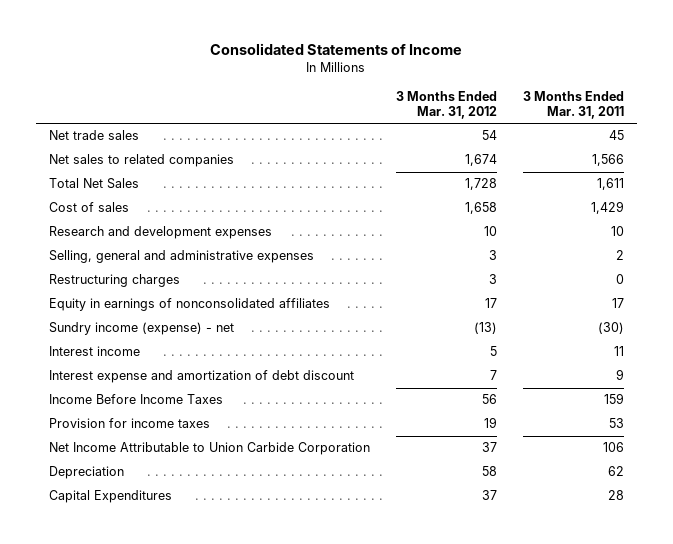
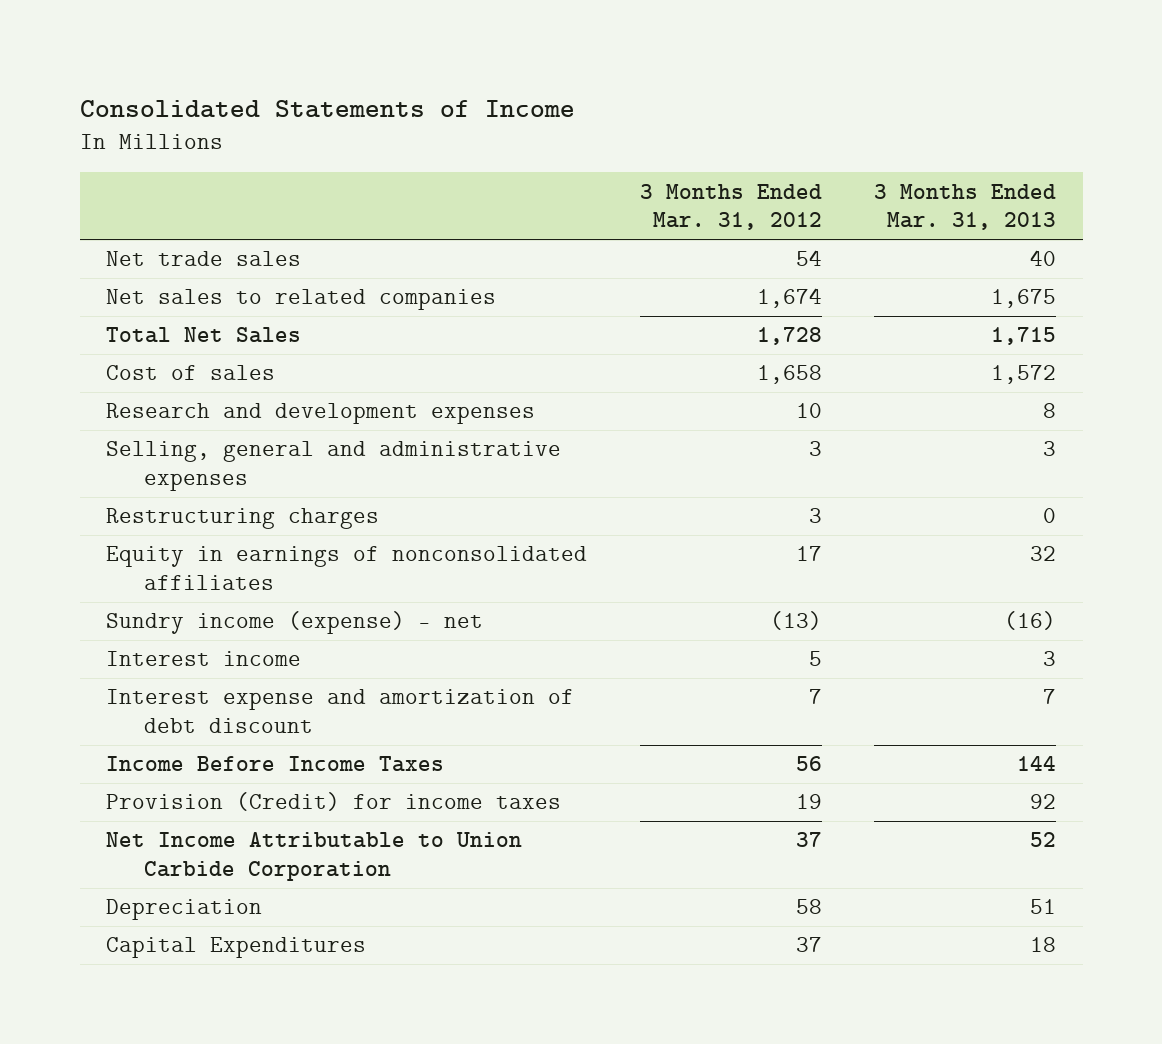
[522,90,624,120] 3 Months Ended Mar. 31, 2011 -> none
none -> [874,183,1057,231] 3 Months Ended Mar. 31, 2013
[48,418,210,429] Provision for income taxes -> [105,792,561,812] Provision (Credit) for income taxes

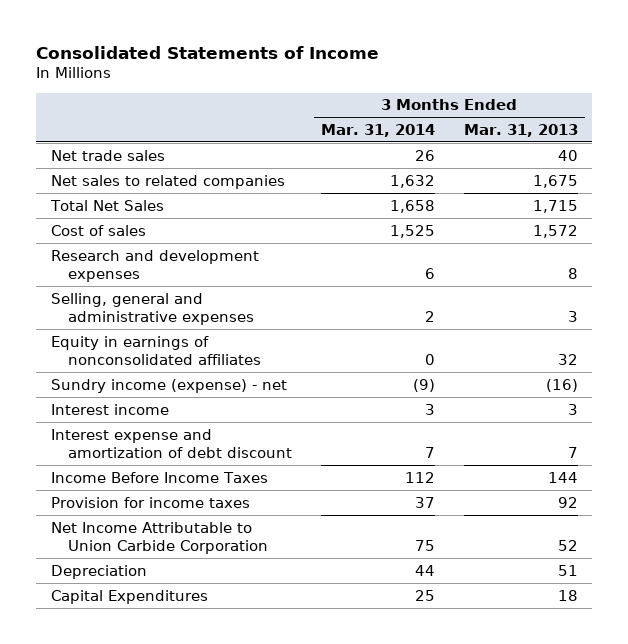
[639,183,822,231] 3 Months Ended Mar. 31, 2012 -> none
none -> [320,123,435,137] Mar. 31, 2014
[105,508,379,530] Restructuring charges -> none
[105,792,561,812] Provision (Credit) for income taxes -> [50,496,250,508] Provision for income taxes

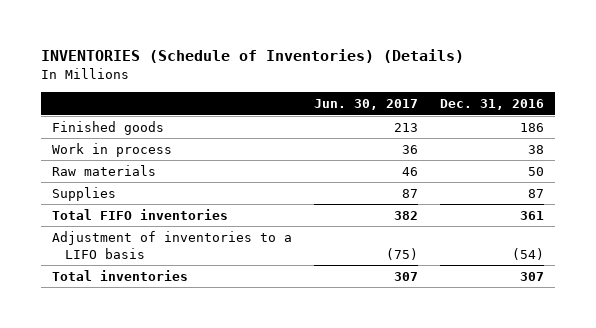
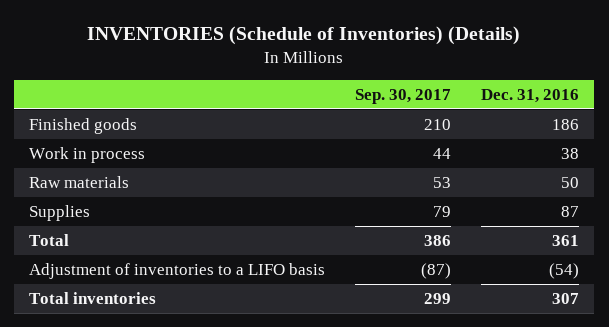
[314,99,419,111] Jun. 30, 2017 -> none
none -> [355,88,452,104] Sep. 30, 2017
[52,208,229,220] Total FIFO inventories -> [29,233,70,246] Total

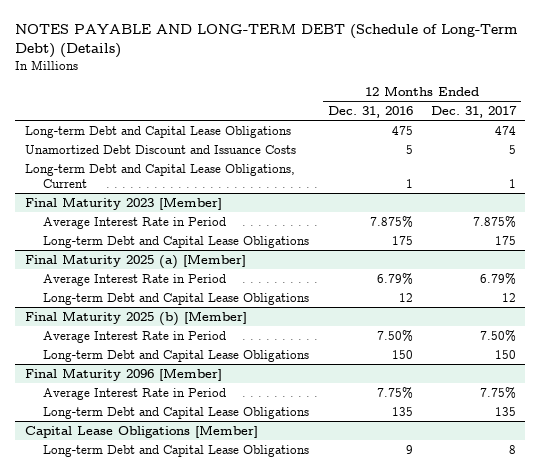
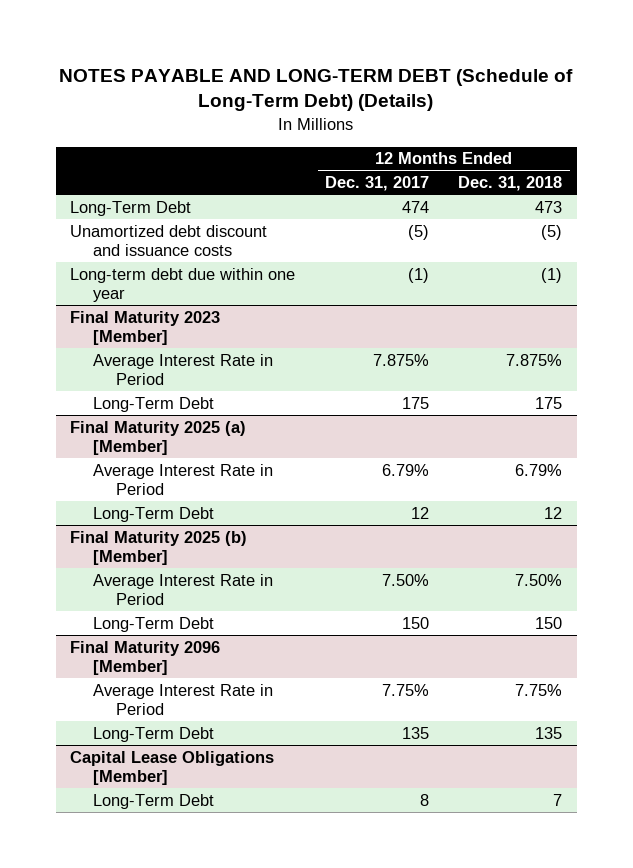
[327,106,413,119] Dec. 31, 2016 -> none
none -> [458,175,563,191] Dec. 31, 2018
[24,125,291,138] Long-term Debt and Capital Lease Obligations -> [70,200,192,216] Long-Term Debt
[24,144,296,154] Unamortized Debt Discount and Issuance Costs -> [70,224,268,257] Unamortized debt discount and issuance costs
[509,144,517,154] 5 -> [407,224,429,240] (5)
[24,163,295,189] Long-term Debt and Capital Lease Obligations, Current -> [70,267,296,303] Long-term debt due within one year
[509,179,517,189] 1 -> [407,267,429,283] (1)
[43,235,310,248] Long-term Debt and Capital Lease Obligations -> [93,396,215,412] Long-Term Debt
[43,292,310,305] Long-term Debt and Capital Lease Obligations -> [93,506,215,522] Long-Term Debt
[43,349,310,362] Long-term Debt and Capital Lease Obligations -> [93,616,215,632] Long-Term Debt
[43,406,310,419] Long-term Debt and Capital Lease Obligations -> [93,726,215,742] Long-Term Debt
[43,444,310,457] Long-term Debt and Capital Lease Obligations -> [93,793,215,809] Long-Term Debt

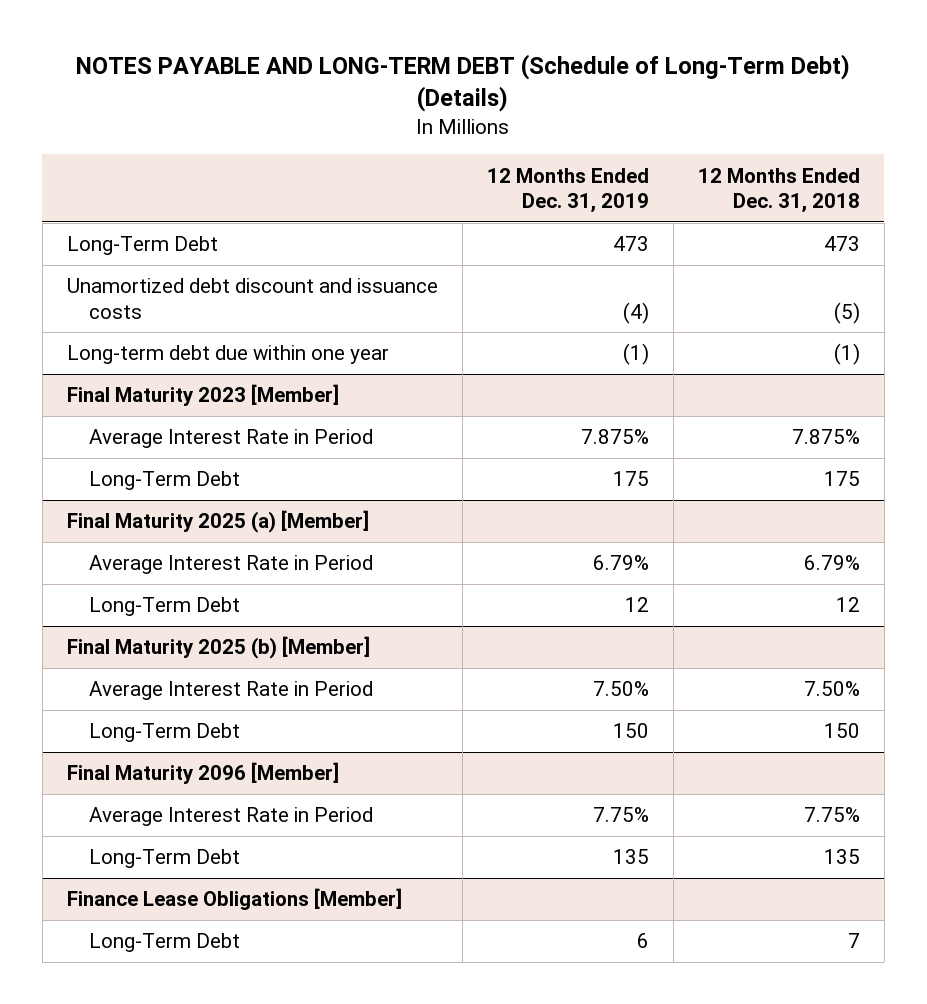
[324,175,429,191] Dec. 31, 2017 -> none
none -> [486,167,649,214] 12 Months Ended Dec. 31, 2019
[70,750,275,786] Capital Lease Obligations [Member] -> [66,888,402,911] Finance Lease Obligations [Member]

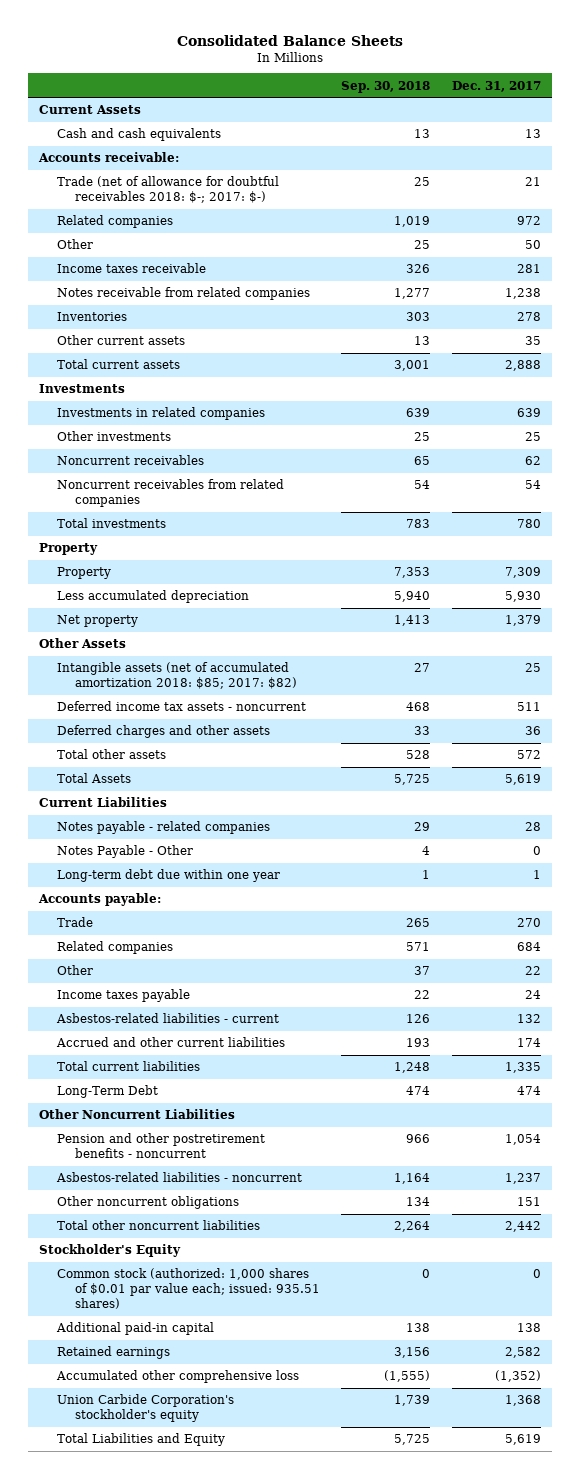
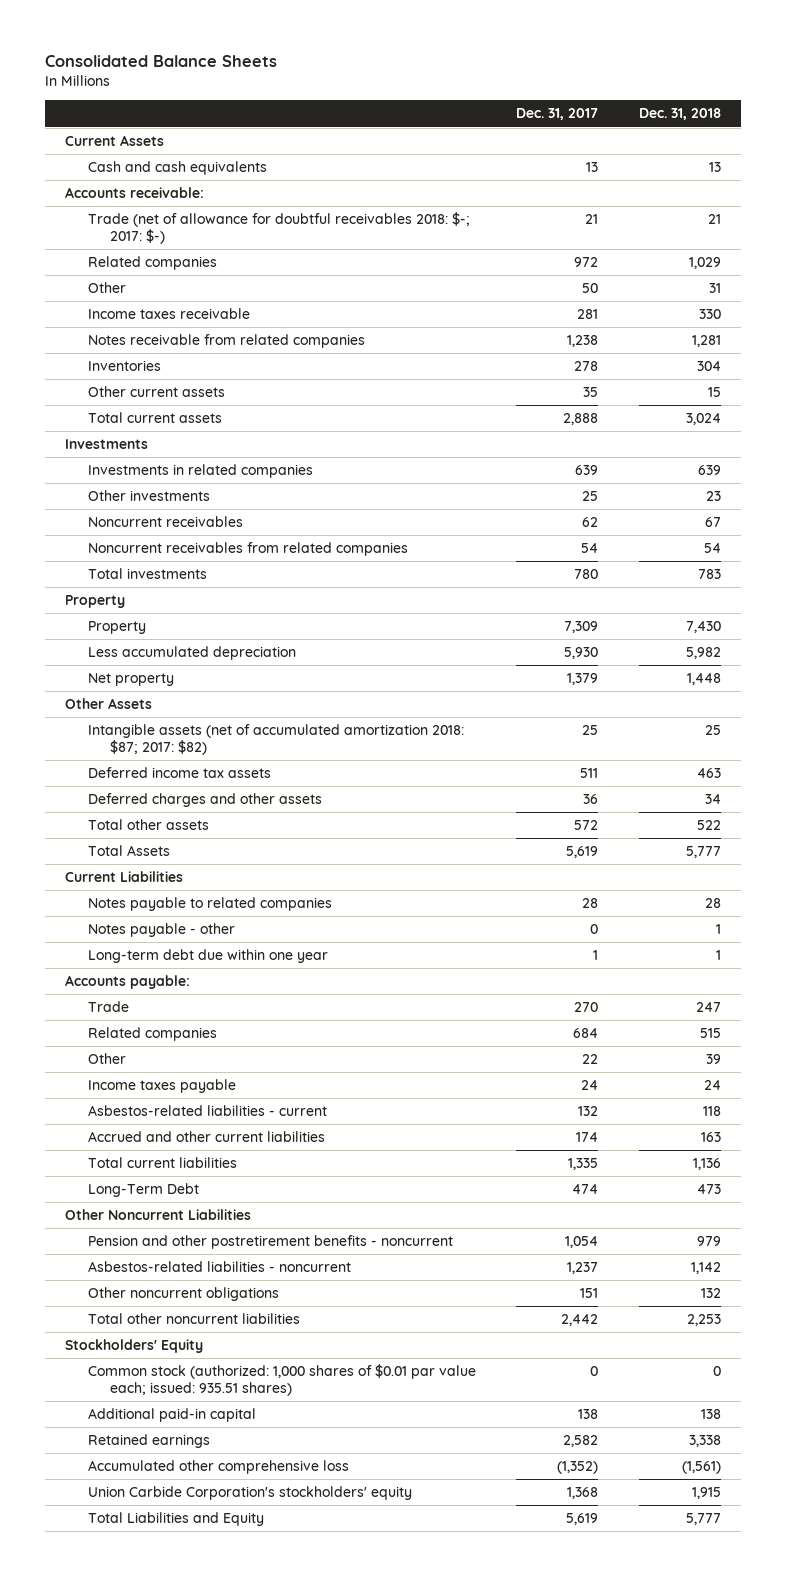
[341,80,431,93] Sep. 30, 2018 -> none
none -> [638,108,721,121] Dec. 31, 2018
[56,662,297,690] Intangible assets (net of accumulated amortization 2018: $85; 2017: $82) -> [87,724,464,756] Intangible assets (net of accumulated amortization 2018: $87; 2017: $82)
[56,701,306,712] Deferred income tax assets - noncurrent -> [87,767,271,779] Deferred income tax assets
[56,821,270,835] Notes payable - related companies -> [87,897,332,912] Notes payable to related companies
[56,845,193,859] Notes Payable - Other -> [87,923,235,938] Notes payable - other
[38,1244,181,1258] Stockholder's Equity -> [65,1339,204,1354] Stockholders' Equity
[56,1394,234,1423] Union Carbide Corporation's stockholder's equity -> [87,1486,412,1501] Union Carbide Corporation's stockholders' equity

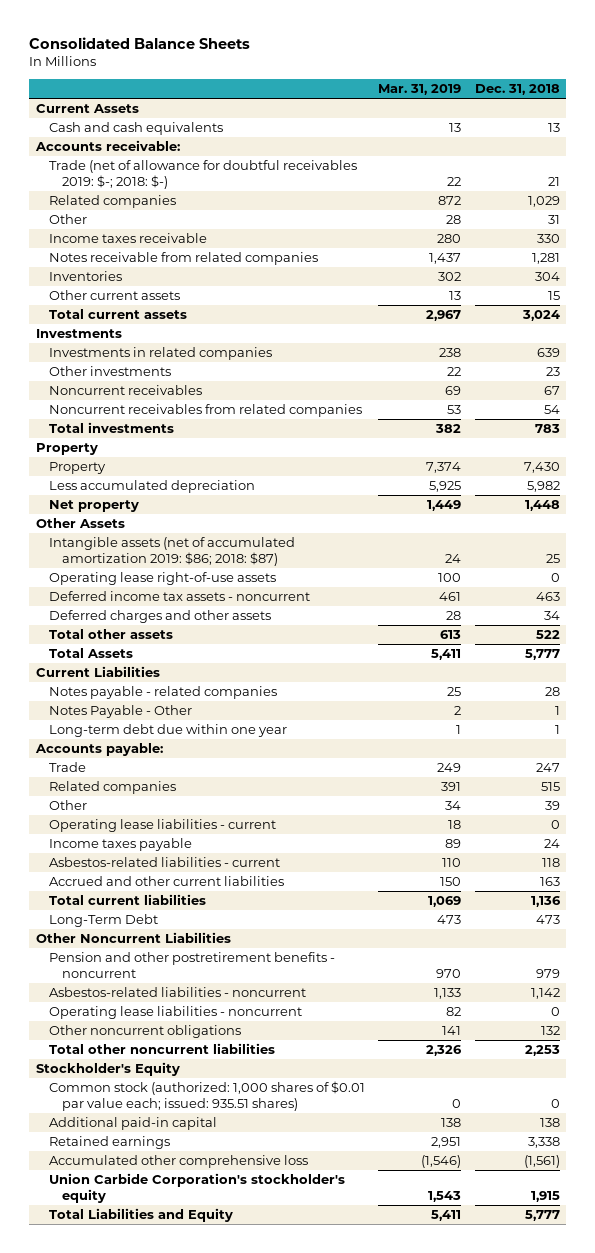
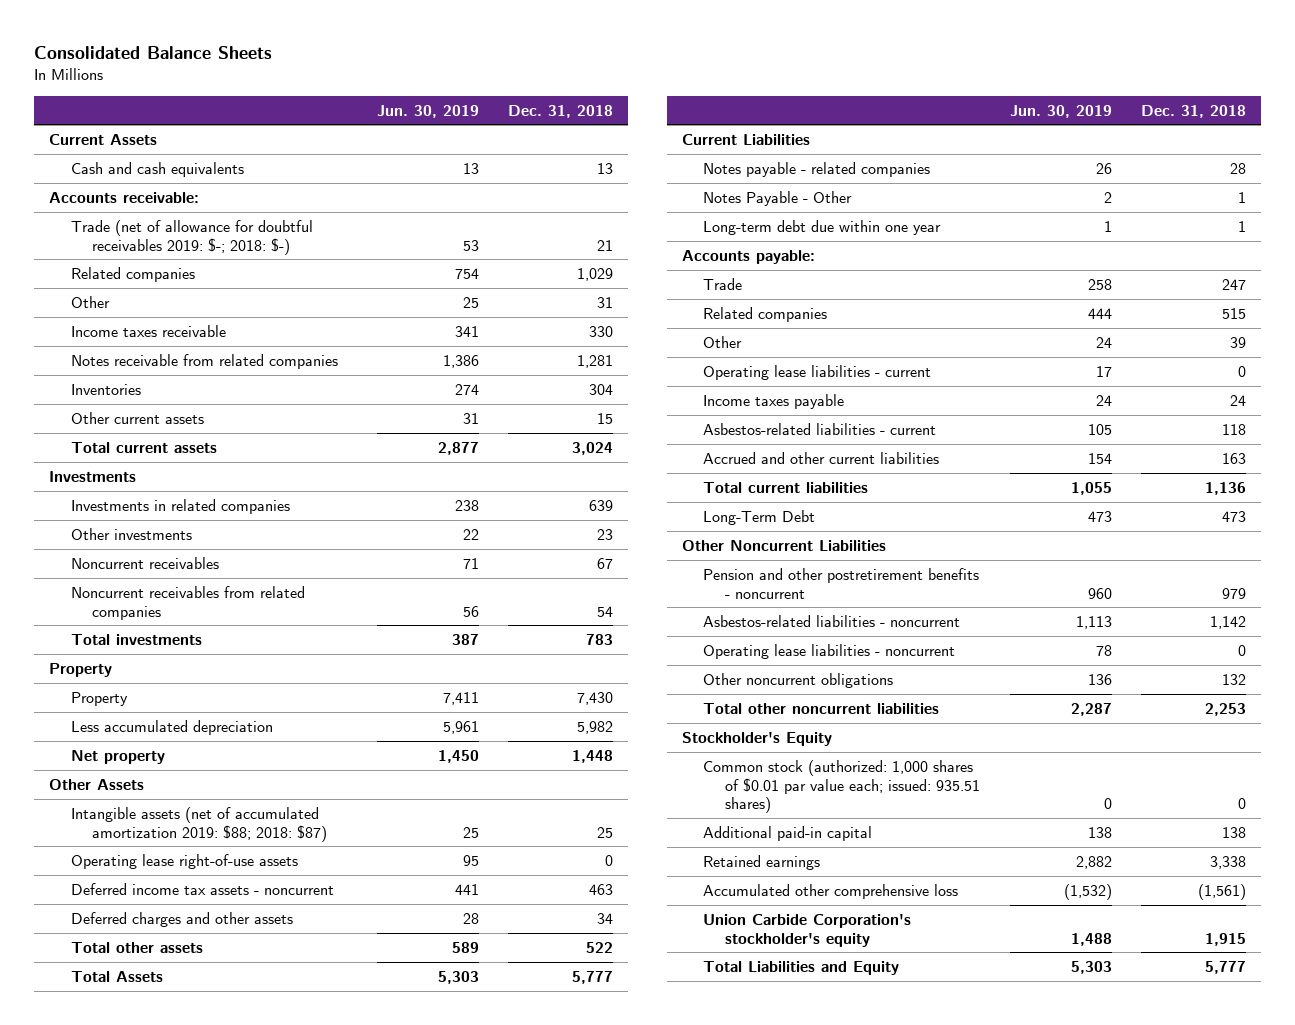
[378,84,462,96] Mar. 31, 2019 -> none
none -> [376,104,479,118] Jun. 30, 2019
[48,537,295,567] Intangible assets (net of accumulated amortization 2019: $86; 2018: $87) -> [70,806,328,842] Intangible assets (net of accumulated amortization 2019: $88; 2018: $87)

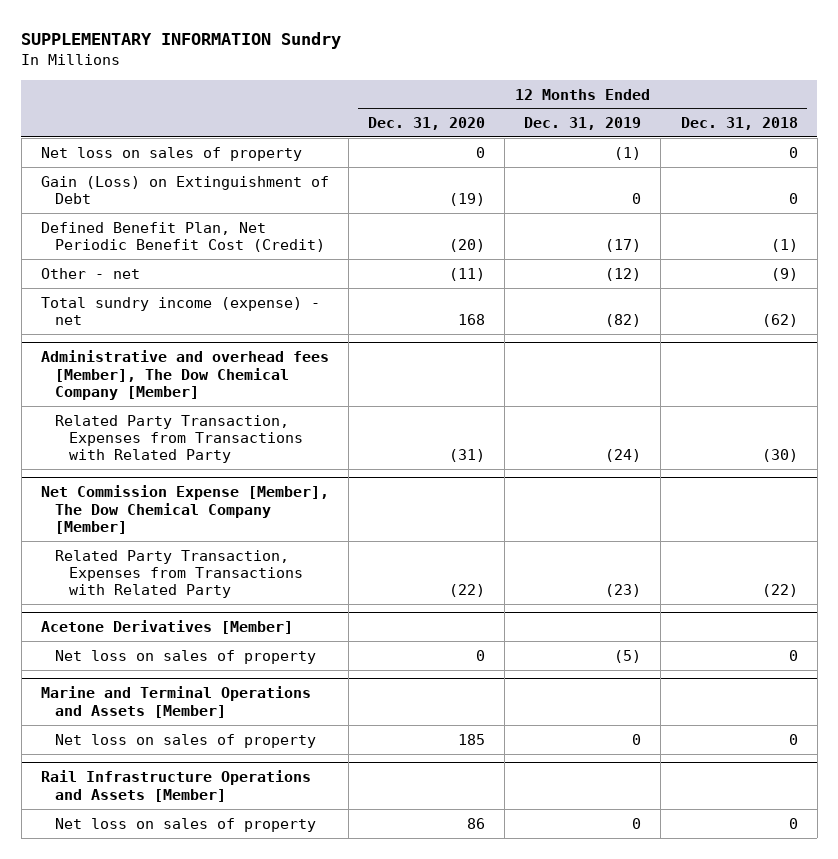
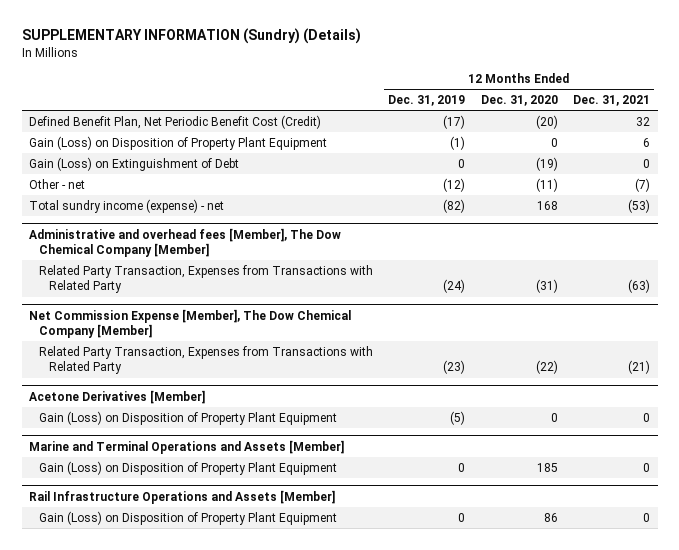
[21,31,342,49] SUPPLEMENTARY INFORMATION Sundry -> [21,28,361,45] SUPPLEMENTARY INFORMATION (Sundry) (Details)
[680,117,798,131] Dec. 31, 2018 -> none
none -> [572,95,650,107] Dec. 31, 2021
[40,146,302,161] Net loss on sales of property -> none
none -> [29,135,328,150] Gain (Loss) on Disposition of Property Plant Equipment
[40,175,329,205] Gain (Loss) on Extinguishment of Debt -> [29,156,240,171] Gain (Loss) on Extinguishment of Debt
[55,649,317,664] Net loss on sales of property -> [38,410,337,425] Gain (Loss) on Disposition of Property Plant Equipment
[55,733,317,748] Net loss on sales of property -> [38,460,337,475] Gain (Loss) on Disposition of Property Plant Equipment
[55,817,317,832] Net loss on sales of property -> [38,510,337,525] Gain (Loss) on Disposition of Property Plant Equipment

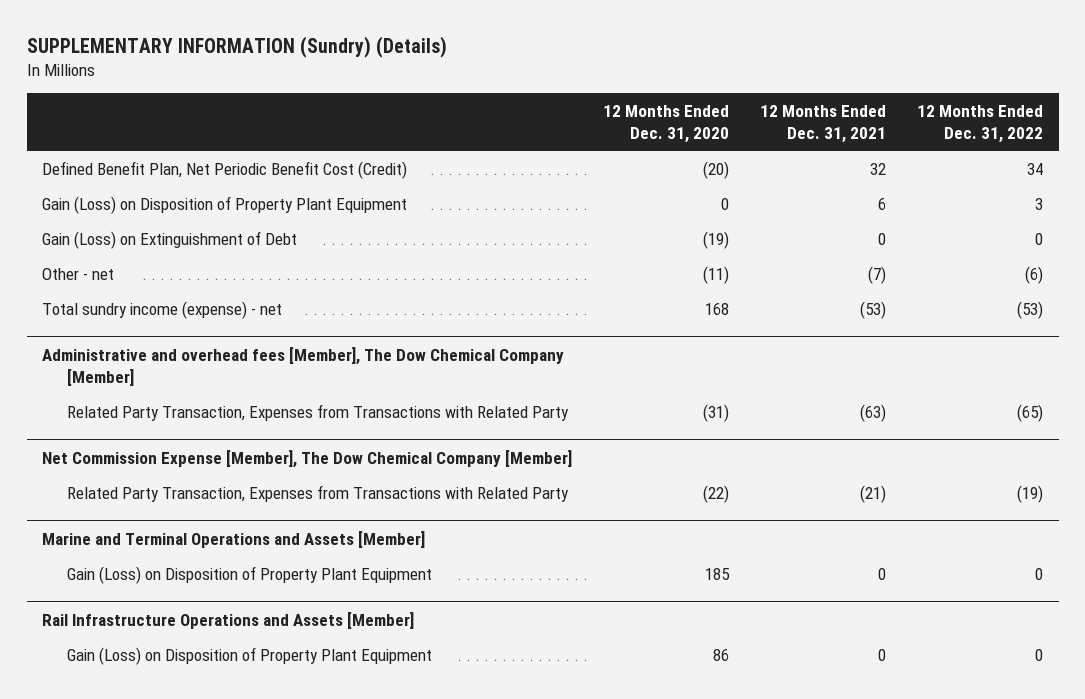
[388,95,466,107] Dec. 31, 2019 -> none
none -> [917,104,1044,143] 12 Months Ended Dec. 31, 2022
[29,389,206,404] Acetone Derivatives [Member] -> none
[38,410,337,425] Gain (Loss) on Disposition of Property Plant Equipment -> none

